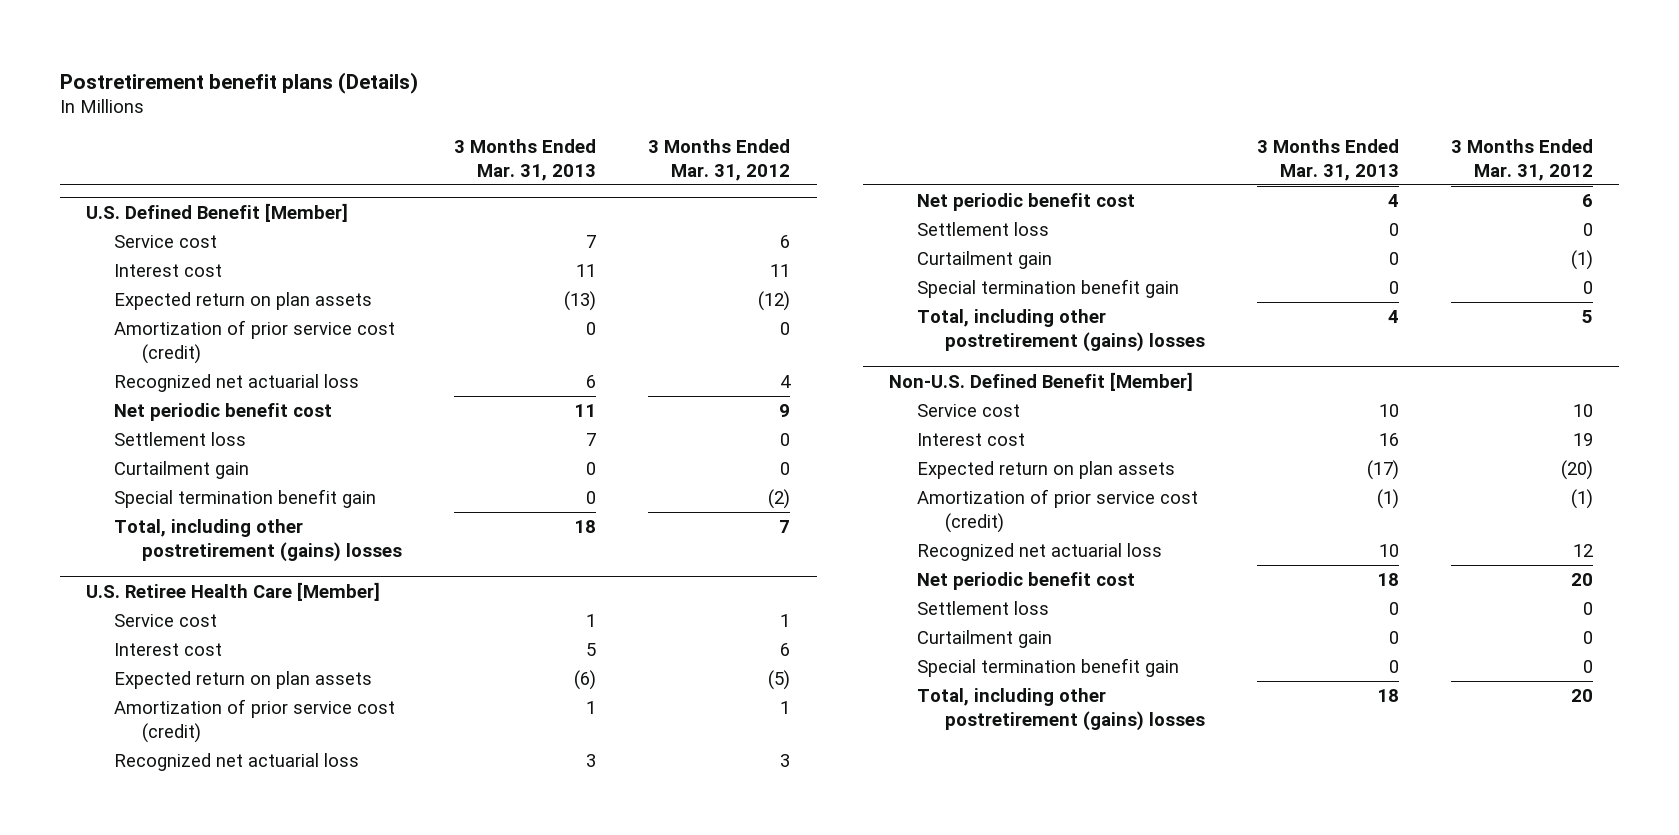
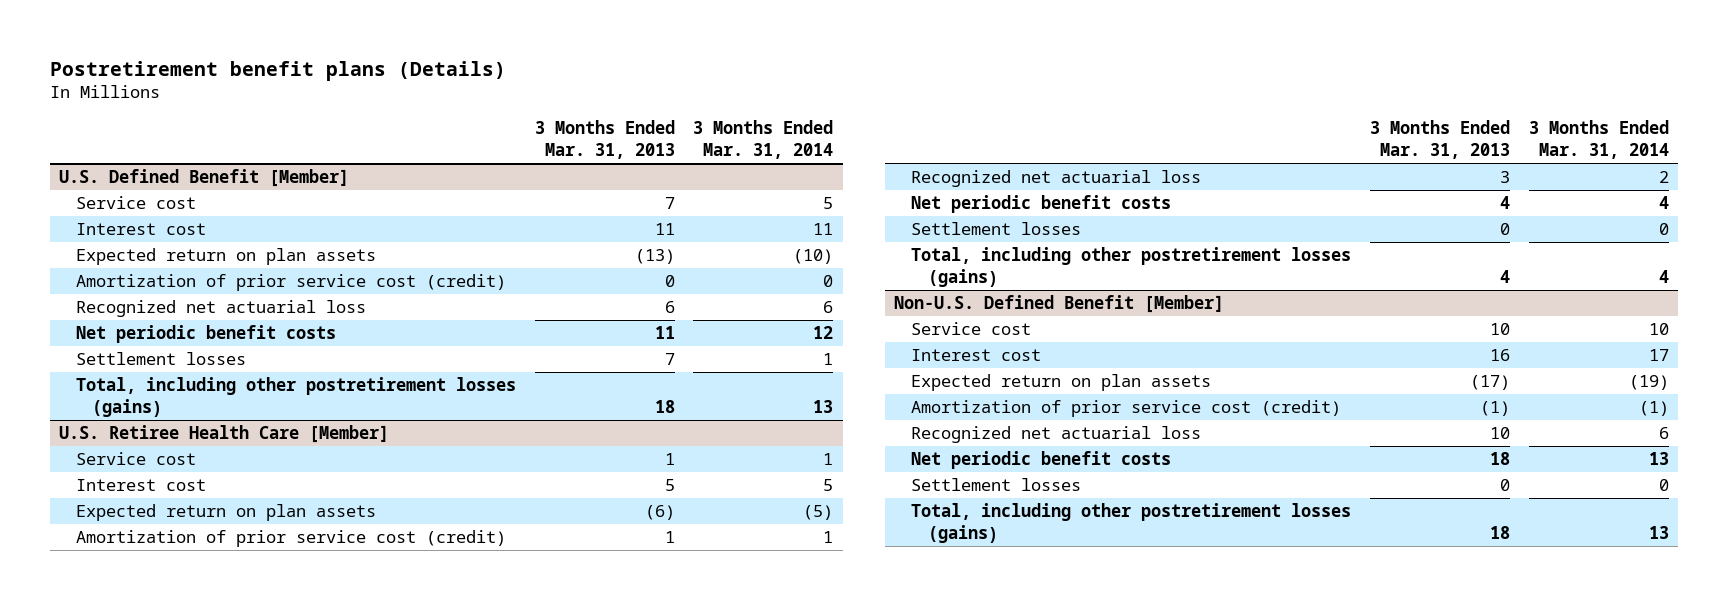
[648,138,791,181] 3 Months Ended Mar. 31, 2012 -> none
none -> [693,120,834,160] 3 Months Ended Mar. 31, 2014
[113,460,249,479] Curtailment gain -> none
[113,488,376,508] Special termination benefit gain -> none
[113,402,332,421] Net periodic benefit cost -> [75,325,336,344] Net periodic benefit costs
[113,431,246,446] Settlement loss -> [75,352,246,366] Settlement losses
[113,518,402,562] Total, including other postretirement (gains) losses -> [75,377,516,417] Total, including other postretirement losses (gains)
[916,250,1052,269] Curtailment gain -> none
[916,278,1179,298] Special termination benefit gain -> none
[916,192,1135,211] Net periodic benefit cost -> [911,195,1172,214] Net periodic benefit costs
[916,221,1049,236] Settlement loss -> [911,222,1082,236] Settlement losses
[916,308,1205,352] Total, including other postretirement (gains) losses -> [911,247,1352,287] Total, including other postretirement losses (gains)
[916,629,1052,648] Curtailment gain -> none
[916,657,1179,677] Special termination benefit gain -> none
[916,571,1135,590] Net periodic benefit cost -> [911,451,1172,470] Net periodic benefit costs
[916,600,1049,615] Settlement loss -> [911,478,1082,492] Settlement losses
[916,687,1205,731] Total, including other postretirement (gains) losses -> [911,503,1352,543] Total, including other postretirement losses (gains)

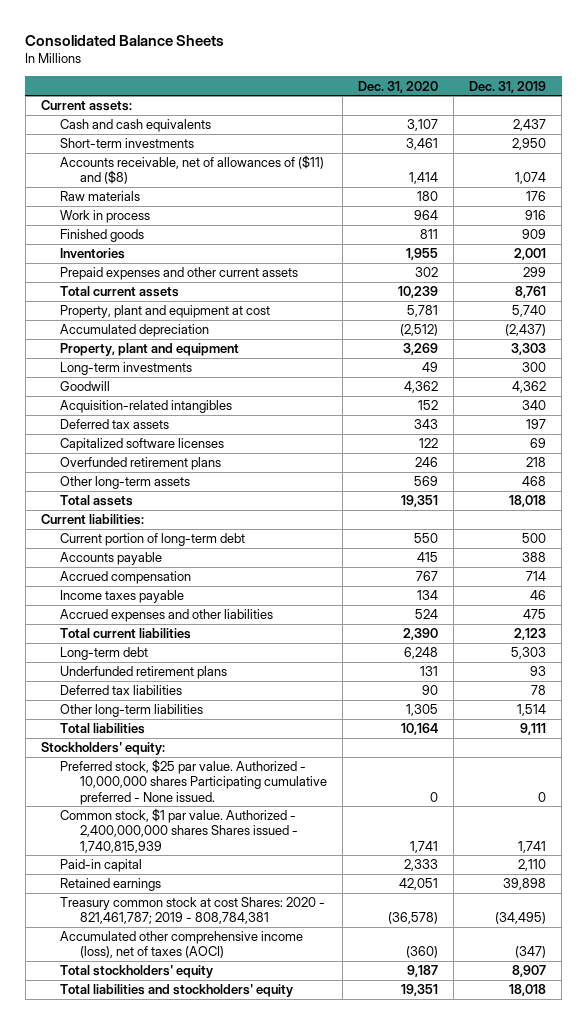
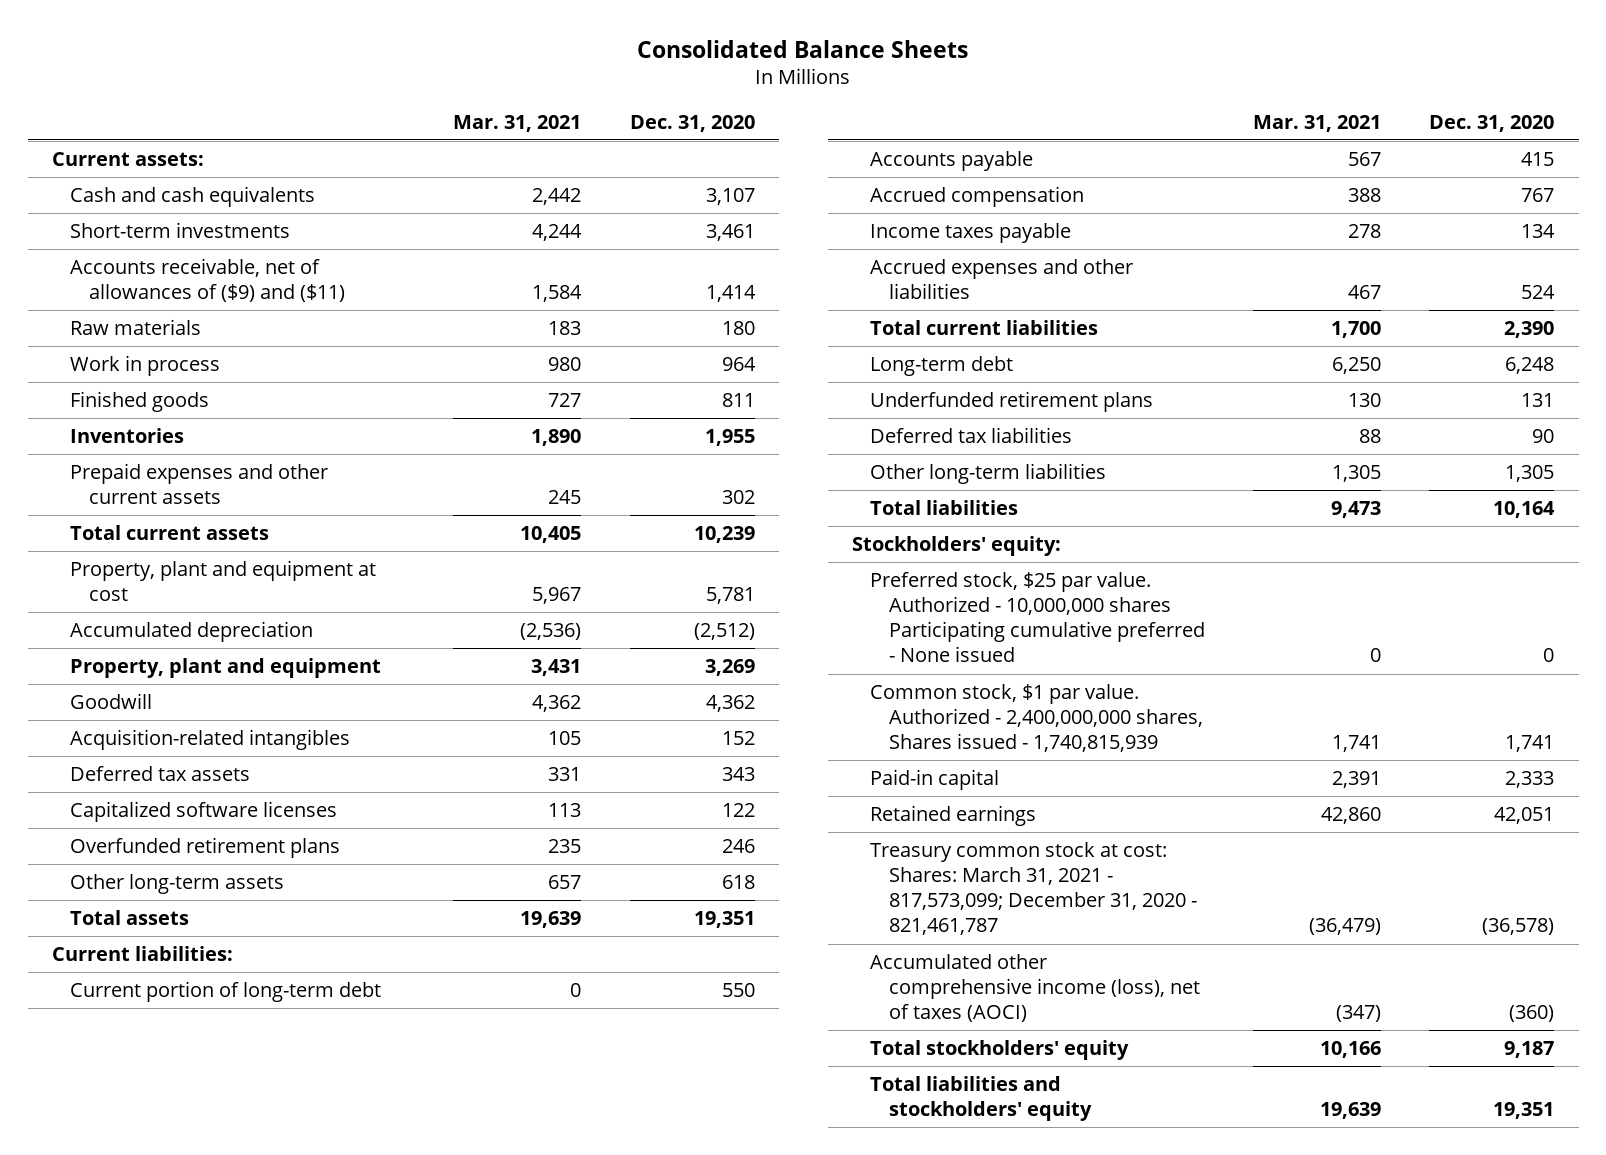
[469,80,547,93] Dec. 31, 2019 -> none
none -> [453,114,582,132] Mar. 31, 2021
[60,155,325,185] Accounts receivable, net of allowances of ($11) and ($8) -> [70,257,345,303] Accounts receivable, net of allowances of ($9) and ($11)
[60,362,193,376] Long-term investments -> none
[413,476,438,487] 569 -> [721,874,755,889] 618
[60,759,327,805] Preferred stock, $25 par value. Authorized - 10,000,000 shares Participating cumulative preferred - None issued. -> [870,571,1205,663] Preferred stock, $25 par value. Authorized - 10,000,000 shares Participating cumulative preferred - None issued
[60,808,298,853] Common stock, $1 par value. Authorized - 2,400,000,000 shares Shares issued - 1,740,815,939 -> [870,683,1203,753] Common stock, $1 par value. Authorized - 2,400,000,000 shares, Shares issued - 1,740,815,939
[60,897,326,925] Treasury common stock at cost Shares: 2020 - 821,461,787; 2019 - 808,784,381 -> [870,841,1197,936] Treasury common stock at cost: Shares: March 31, 2021 - 817,573,099; December 31, 2020 - 821,461,787

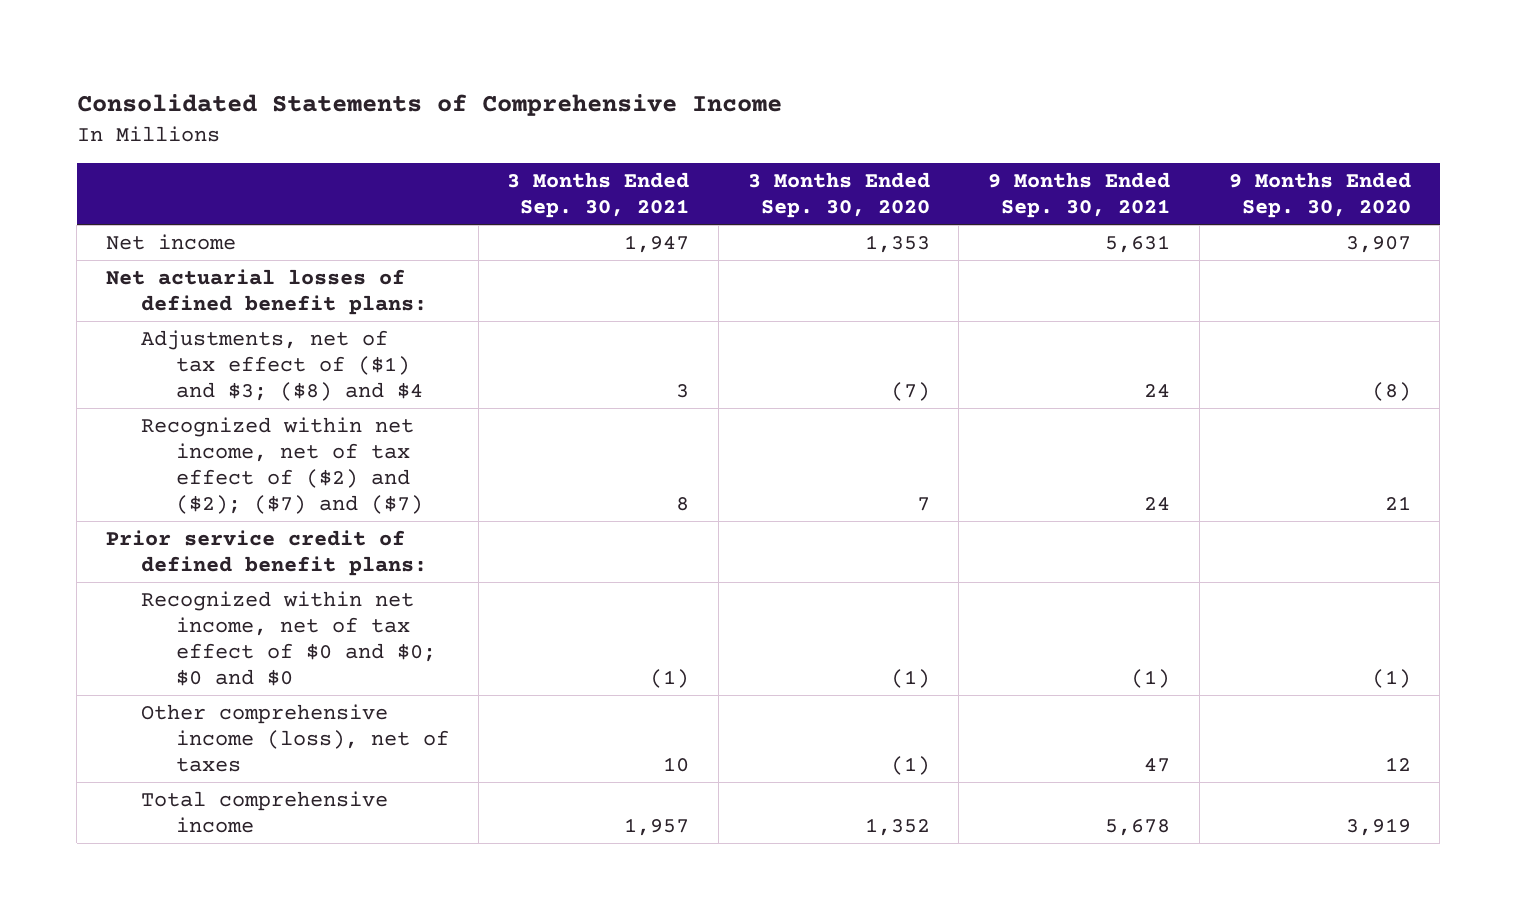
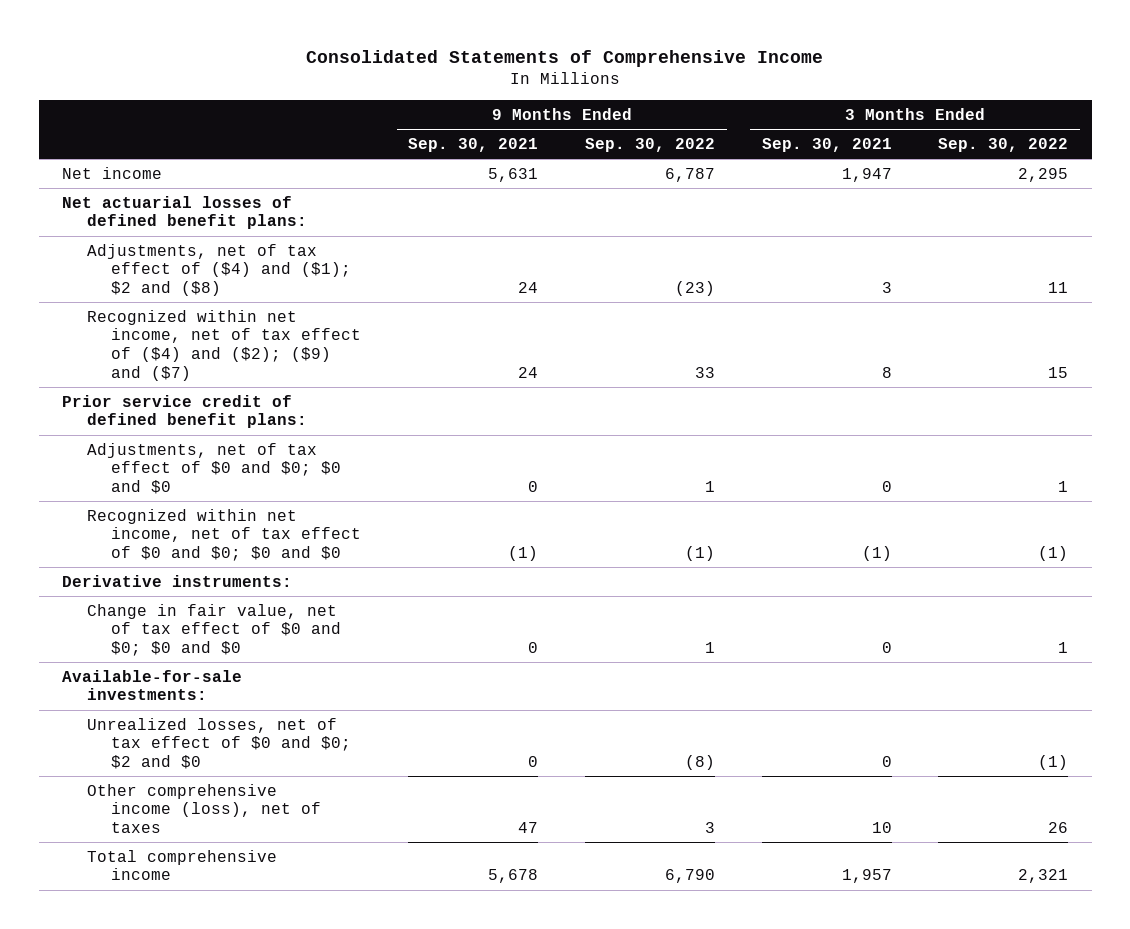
[747,172,930,219] 3 Months Ended Sep. 30, 2020 -> none
[1228,172,1411,219] 9 Months Ended Sep. 30, 2020 -> none
none -> [584,137,715,152] Sep. 30, 2022
none -> [938,137,1069,152] Sep. 30, 2022
[140,330,423,401] Adjustments, net of tax effect of ($1) and $3; ($8) and $4 -> [86,243,352,297] Adjustments, net of tax effect of ($4) and ($1); $2 and ($8)
[140,417,423,514] Recognized within net income, net of tax effect of ($2) and ($2); ($7) and ($7) -> [86,309,362,381] Recognized within net income, net of tax effect of ($4) and ($2); ($9) and ($7)
none -> [86,442,342,495] Adjustments, net of tax effect of $0 and $0; $0 and $0
none -> [61,574,292,587] Derivative instruments:
none -> [86,603,342,657] Change in fair value, net of tax effect of $0 and $0; $0 and $0
none -> [61,669,242,701] Available-for-sale investments:
none -> [86,717,352,770] Unrealized losses, net of tax effect of $0 and $0; $2 and $0

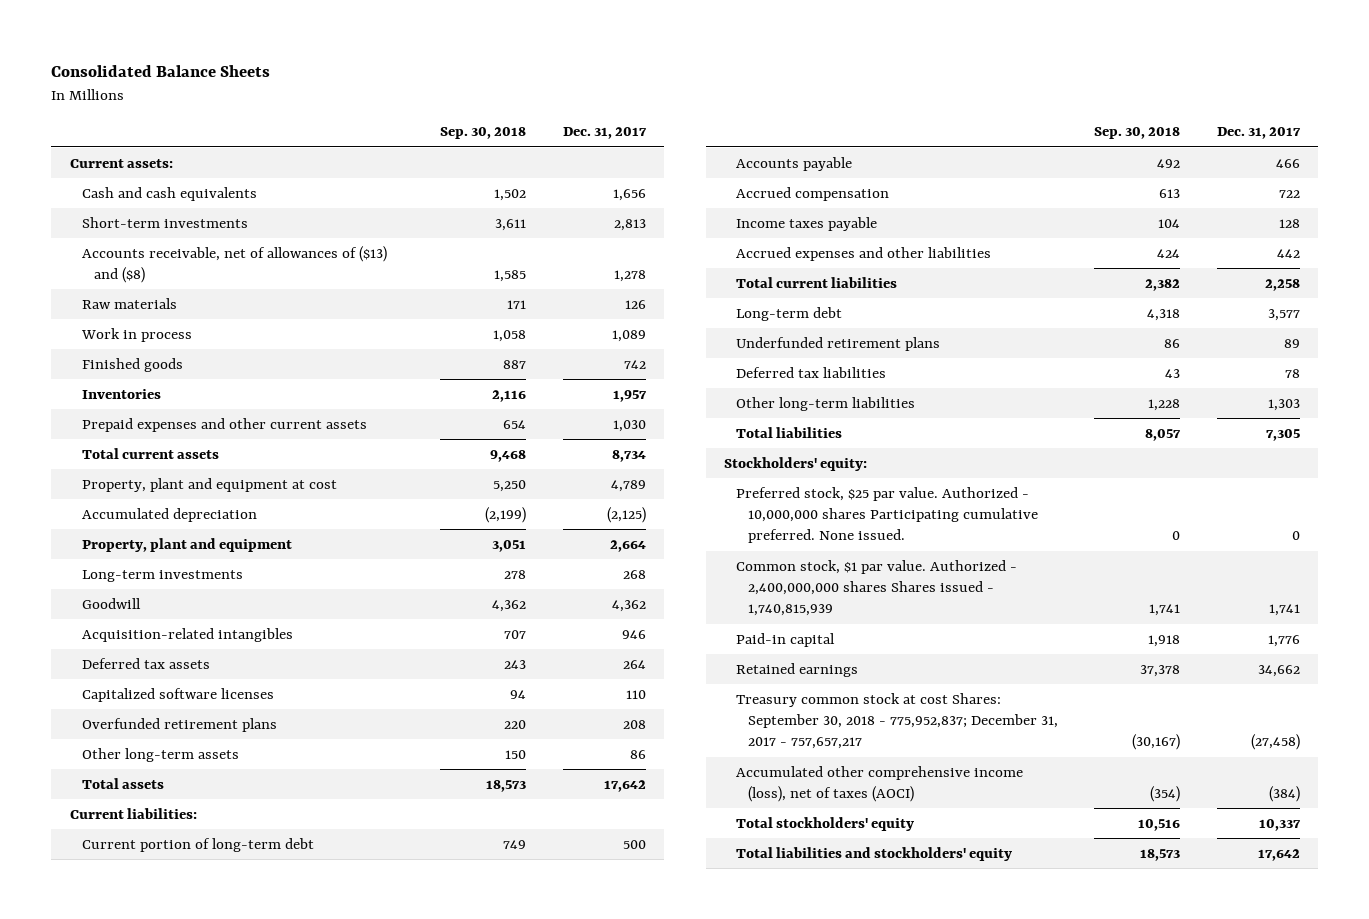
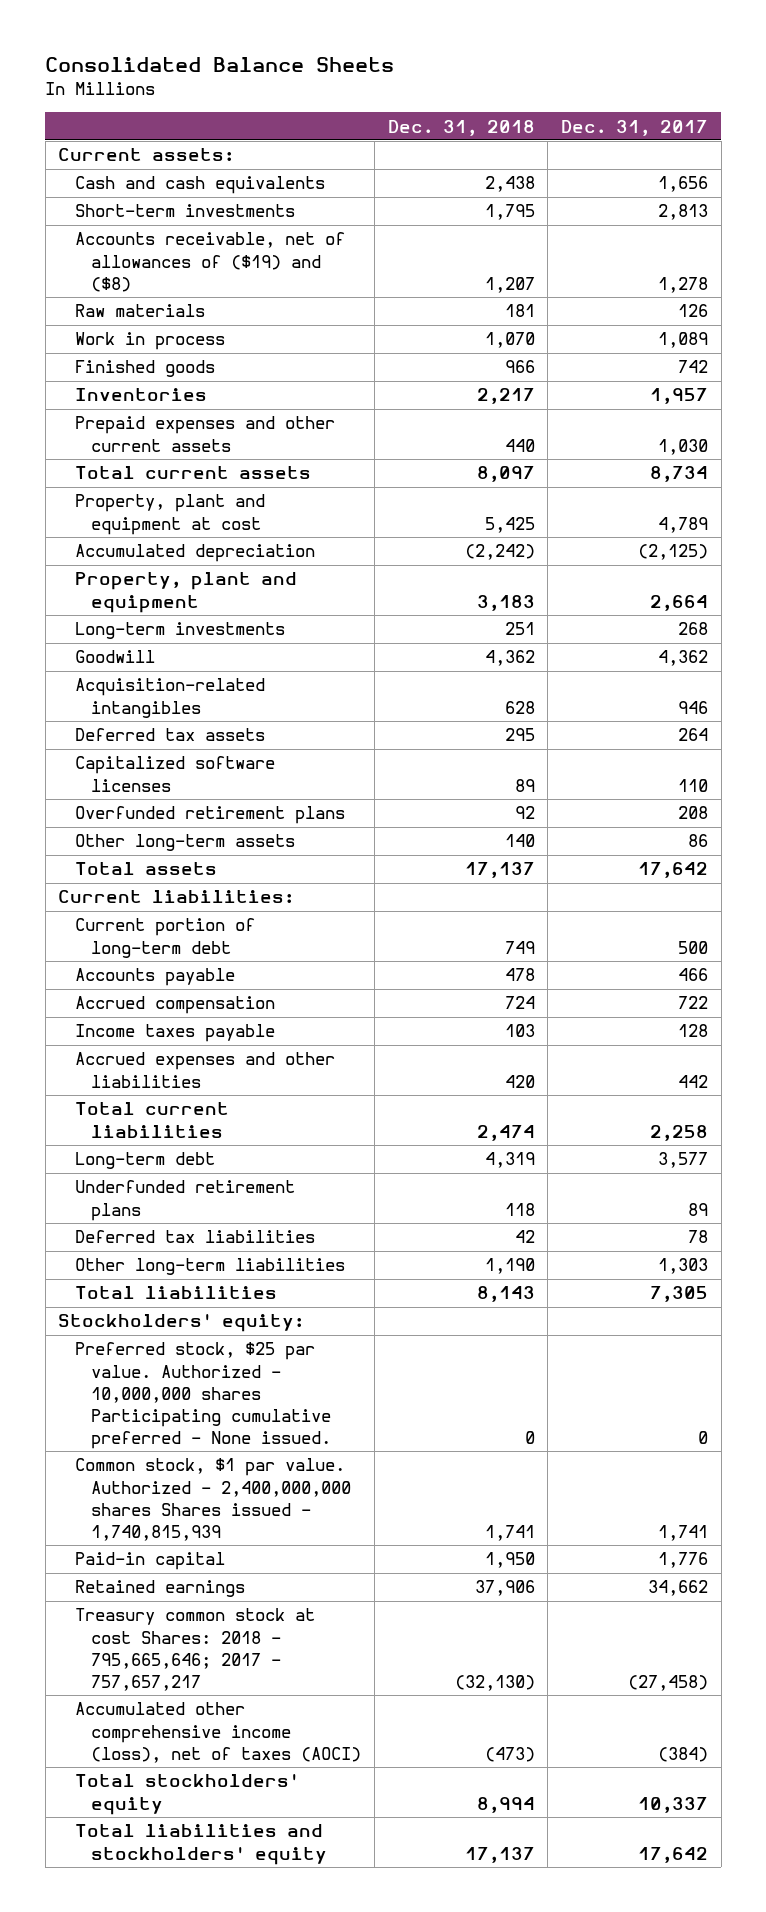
[440,127,527,140] Sep. 30, 2018 -> none
none -> [387,119,535,136] Dec. 31, 2018
[81,245,387,284] Accounts receivable, net of allowances of ($13) and ($8) -> [74,232,345,292] Accounts receivable, net of allowances of ($19) and ($8)
[735,486,1039,544] Preferred stock, $25 par value. Authorized - 10,000,000 shares Participating cumulative preferred. None issued. -> [74,1342,332,1449] Preferred stock, $25 par value. Authorized - 10,000,000 shares Participating cumulative preferred - None issued.
[735,692,1059,750] Treasury common stock at cost Shares: September 30, 2018 - 775,952,837; December 31, 2017 - 757,657,217 -> [74,1608,315,1691] Treasury common stock at cost Shares: 2018 - 795,665,646; 2017 - 757,657,217

